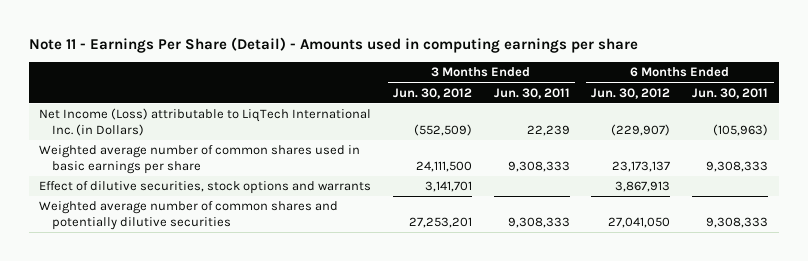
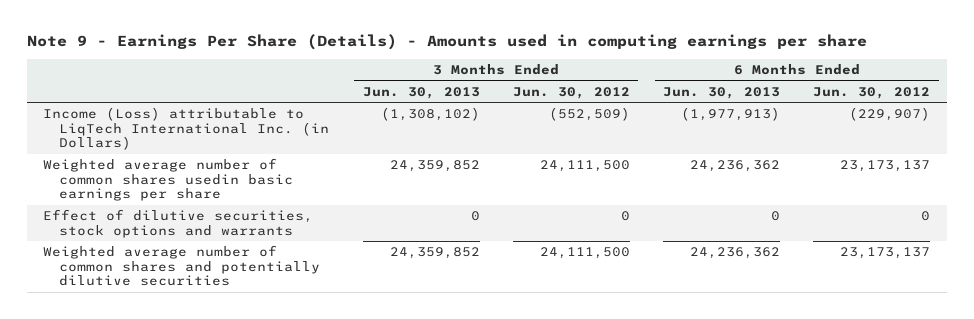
[28,36,638,53] Note 11 - Earnings Per Share (Detail) - Amounts used in computing earnings per share -> [26,34,867,51] Note 9 - Earnings Per Share (Details) - Amounts used in computing earnings per share
[493,87,570,99] Jun. 30, 2011 -> none
[692,87,769,99] Jun. 30, 2011 -> none
none -> [362,86,480,99] Jun. 30, 2013
none -> [663,86,781,99] Jun. 30, 2013
[39,108,372,137] Net Income (Loss) attributable to LiqTech International Inc. (in Dollars) -> [43,107,330,151] Income (Loss) attributable to LiqTech International Inc. (in Dollars)
[39,145,361,175] Weighted average number of common shares used in basic earnings per share -> [43,158,294,202] Weighted average number of common shares usedin basic earnings per share
[425,181,473,193] 3,141,701 -> [620,211,630,222] 0
[615,181,671,193] 3,867,913 -> [921,211,931,222] 0
[409,217,473,229] 27,253,201 -> [539,247,630,260] 24,111,500
[608,217,671,229] 27,041,050 -> [840,247,931,260] 23,173,137

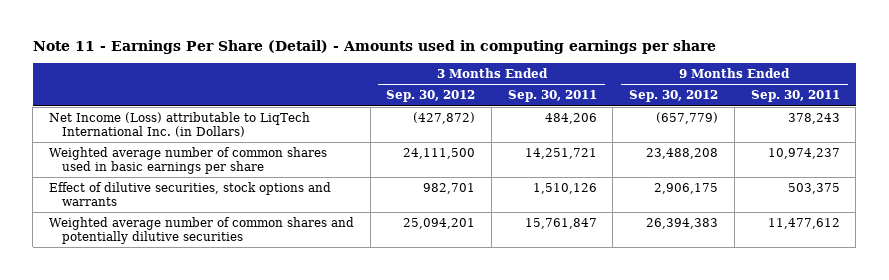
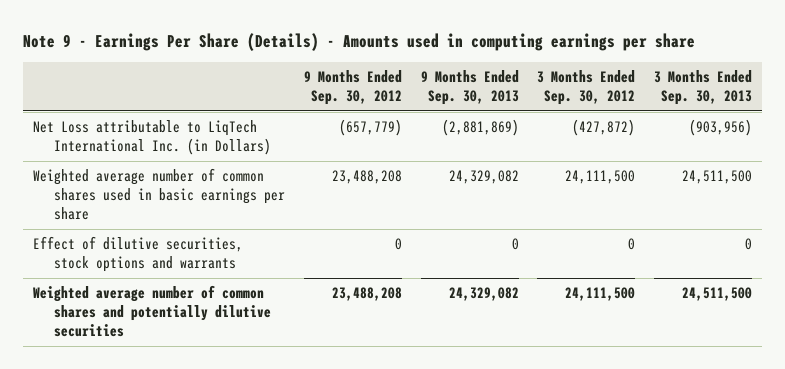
[32,40,716,55] Note 11 - Earnings Per Share (Detail) - Amounts used in computing earnings per share -> [23,32,696,51] Note 9 - Earnings Per Share (Details) - Amounts used in computing earnings per share
[507,90,597,103] Sep. 30, 2011 -> none
[750,90,840,103] Sep. 30, 2011 -> none
none -> [420,69,519,105] 9 Months Ended Sep. 30, 2013
none -> [654,69,753,105] 3 Months Ended Sep. 30, 2013
[49,112,311,137] Net Income (Loss) attributable to LiqTech International Inc. (in Dollars) -> [32,120,272,156] Net Loss attributable to LiqTech International Inc. (in Dollars)
[423,183,476,195] 982,701 -> [628,238,636,251] 0
[654,183,719,195] 2,906,175 -> [394,238,402,251] 0
[403,218,476,230] 25,094,201 -> [565,287,636,302] 24,111,500
[646,218,719,230] 26,394,383 -> [331,287,402,302] 23,488,208

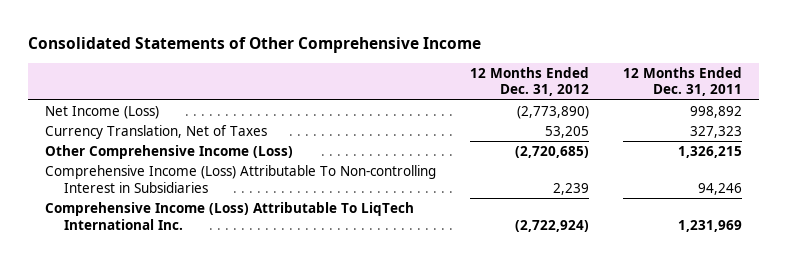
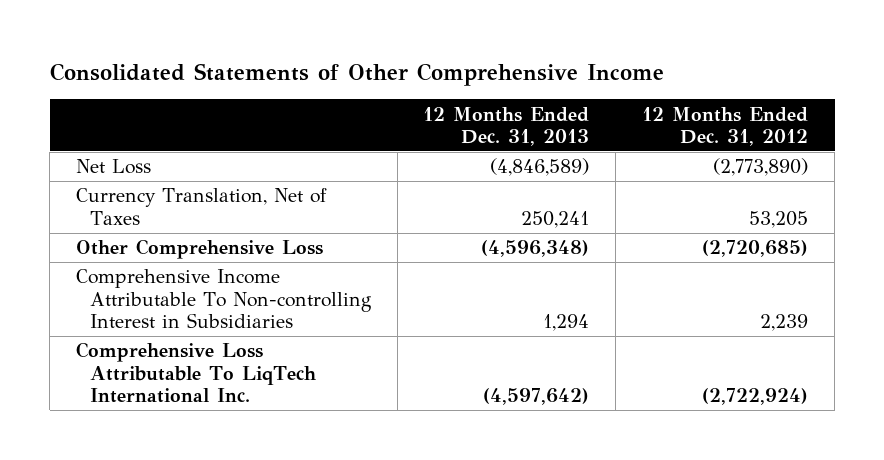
[622,66,742,97] 12 Months Ended Dec. 31, 2011 -> none
none -> [423,106,590,147] 12 Months Ended Dec. 31, 2013
[45,106,160,120] Net Income (Loss) -> [76,159,152,175] Net Loss
[45,145,294,160] Other Comprehensive Income (Loss) -> [76,239,324,260] Other Comprehensive Loss
[45,165,437,193] Comprehensive Income (Loss) Attributable To Non-controlling Interest in Subsidiaries -> [76,269,372,329] Comprehensive Income Attributable To Non-controlling Interest in Subsidiaries
[45,202,415,230] Comprehensive Income (Loss) Attributable To LiqTech International Inc. -> [76,342,316,404] Comprehensive Loss Attributable To LiqTech International Inc.

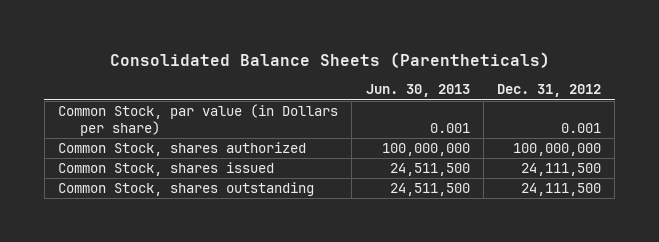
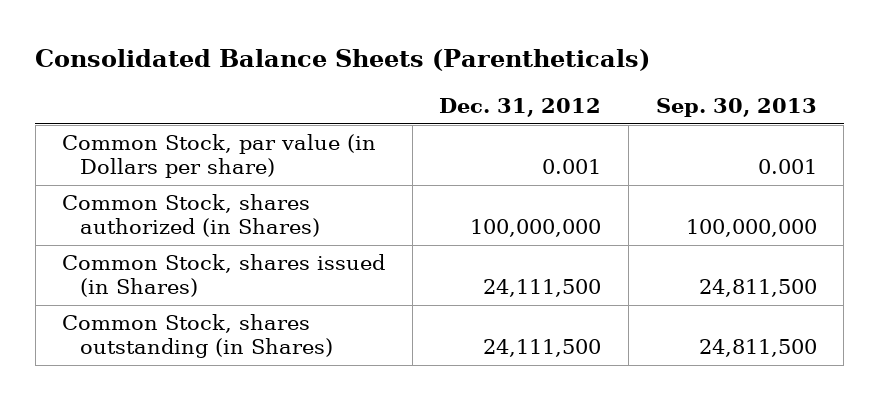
[365,84,470,98] Jun. 30, 2013 -> none
none -> [655,97,817,117] Sep. 30, 2013
[57,142,306,157] Common Stock, shares authorized -> [62,194,320,238] Common Stock, shares authorized (in Shares)
[57,162,274,177] Common Stock, shares issued -> [62,254,386,298] Common Stock, shares issued (in Shares)
[57,182,314,197] Common Stock, shares outstanding -> [62,314,333,359] Common Stock, shares outstanding (in Shares)

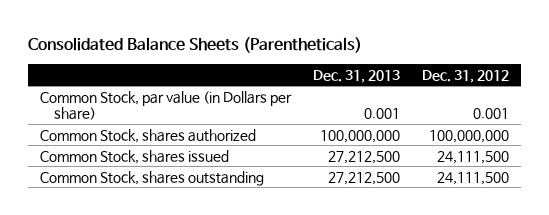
[655,97,817,117] Sep. 30, 2013 -> none
none -> [312,69,400,83] Dec. 31, 2013
[62,194,320,238] Common Stock, shares authorized (in Shares) -> [39,128,256,143] Common Stock, shares authorized
[62,254,386,298] Common Stock, shares issued (in Shares) -> [39,149,229,164] Common Stock, shares issued
[62,314,333,359] Common Stock, shares outstanding (in Shares) -> [39,170,264,186] Common Stock, shares outstanding

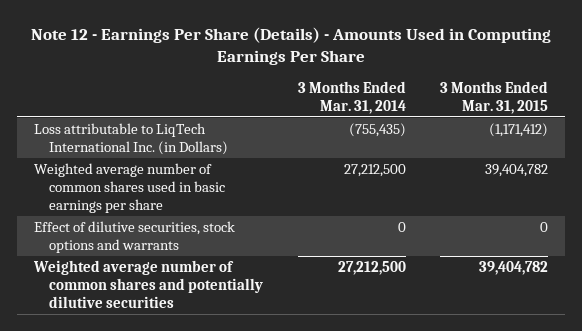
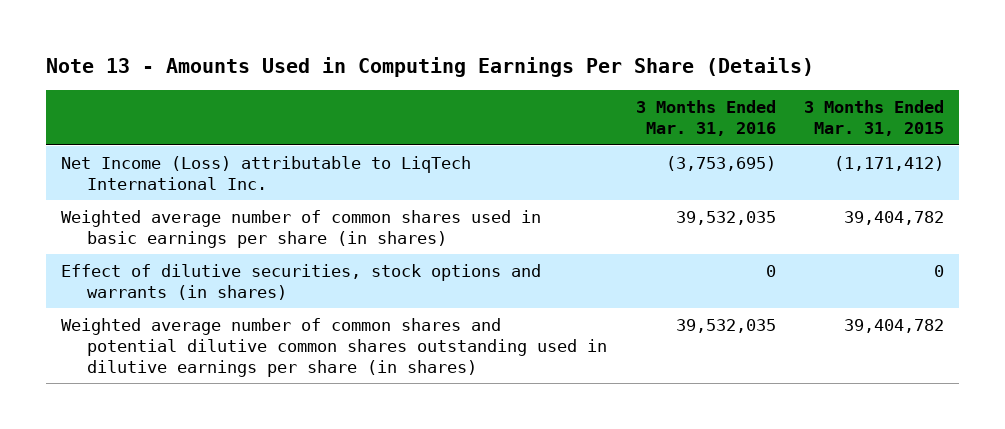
[30,26,551,66] Note 12 - Earnings Per Share (Details) - Amounts Used in Computing Earnings Per Share -> [46,57,815,78] Note 13 - Amounts Used in Computing Earnings Per Share (Details)
[297,80,406,114] 3 Months Ended Mar. 31, 2014 -> none
none -> [635,100,776,137] 3 Months Ended Mar. 31, 2016
[34,122,229,156] Loss attributable to LiqTech International Inc. (in Dollars) -> [60,156,471,190] Net Income (Loss) attributable to LiqTech International Inc.
[34,162,226,214] Weighted average number of common shares used in basic earnings per share -> [60,210,541,248] Weighted average number of common shares used in basic earnings per share (in shares)
[34,220,236,254] Effect of dilutive securities, stock options and warrants -> [60,264,541,300] Effect of dilutive securities, stock options and warrants (in shares)
[33,259,264,309] Weighted average number of common shares and potentially dilutive securities -> [60,318,608,377] Weighted average number of common shares and potential dilutive common shares outstanding used in dilutive earnings per share (in shares)

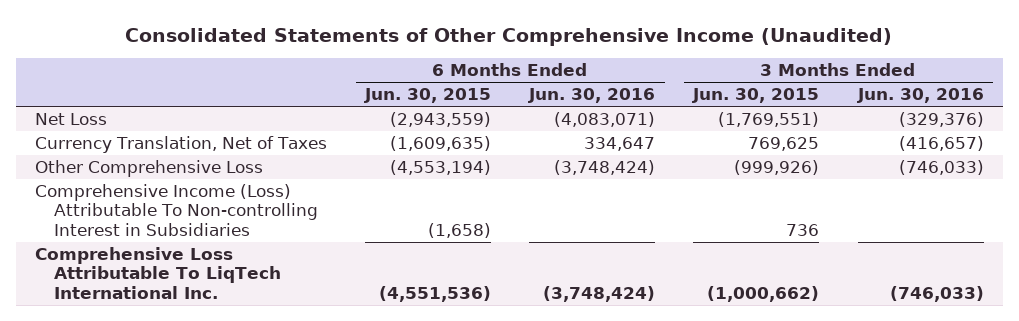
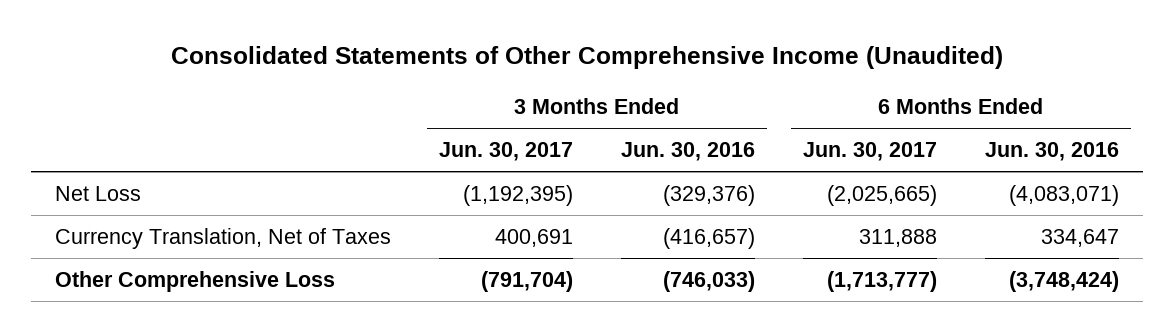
[364,88,492,104] Jun. 30, 2015 -> none
[692,88,820,104] Jun. 30, 2015 -> none
none -> [439,142,574,162] Jun. 30, 2017
none -> [802,142,937,162] Jun. 30, 2017
[35,184,318,236] Comprehensive Income (Loss) Attributable To Non-controlling Interest in Subsidiaries -> none
[35,247,281,299] Comprehensive Loss Attributable To LiqTech International Inc. -> none

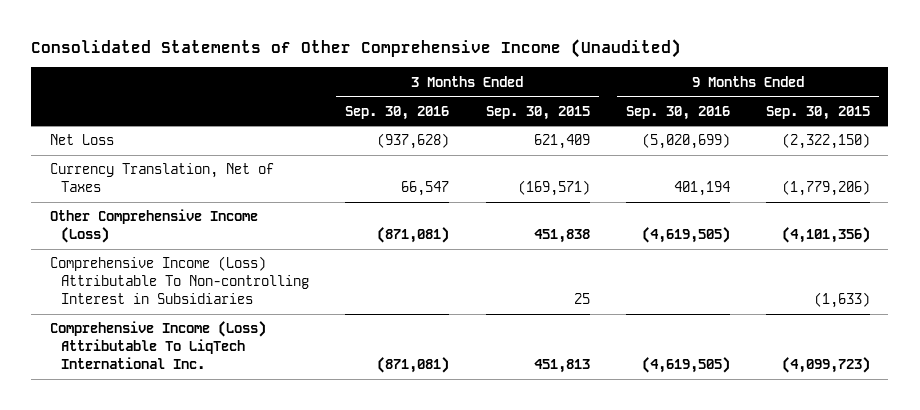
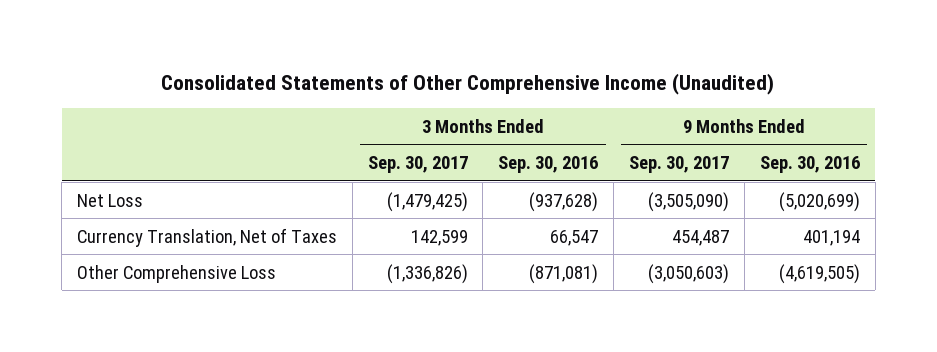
[485,105,590,120] Sep. 30, 2015 -> none
[766,105,871,120] Sep. 30, 2015 -> none
none -> [367,156,468,174] Sep. 30, 2017
none -> [629,156,730,174] Sep. 30, 2017
[49,256,309,305] Comprehensive Income (Loss) Attributable To Non-controlling Interest in Subsidiaries -> none
[49,321,266,370] Comprehensive Income (Loss) Attributable To LiqTech International Inc. -> none
[49,209,258,244] Other Comprehensive Income (Loss) -> [76,264,276,283] Other Comprehensive Loss

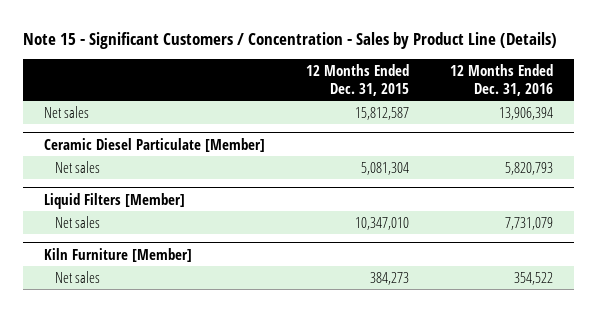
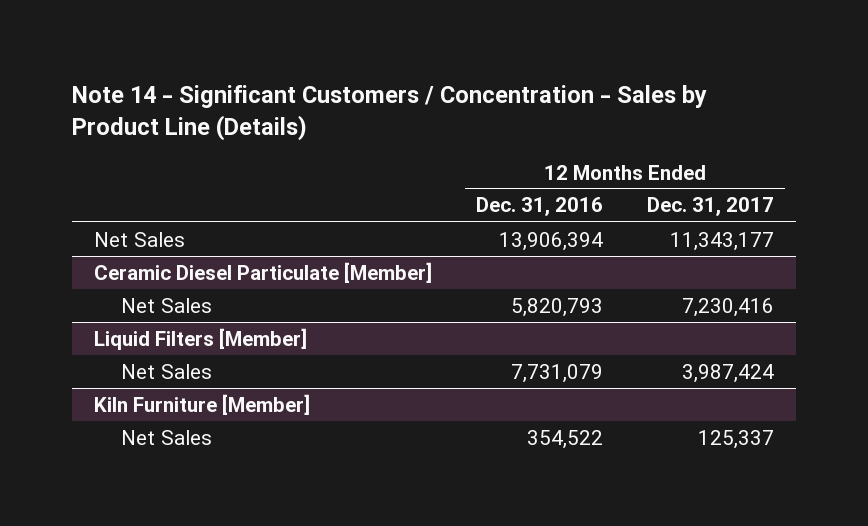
[22,32,557,50] Note 15 - Significant Customers / Concentration - Sales by Product Line (Details) -> [71,85,707,142] Note 14 - Significant Customers / Concentration - Sales by Product Line (Details)
[306,64,410,96] 12 Months Ended Dec. 31, 2015 -> none
none -> [647,197,775,217] Dec. 31, 2017
[43,105,89,118] Net sales -> [93,231,185,247] Net Sales
[55,160,101,173] Net sales -> [120,297,212,313] Net Sales
[55,215,101,228] Net sales -> [120,363,212,379] Net Sales
[55,270,101,283] Net sales -> [120,429,212,445] Net Sales

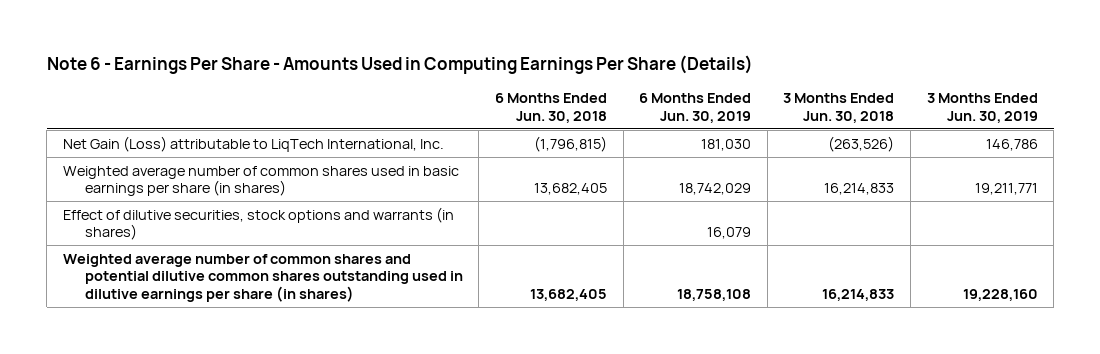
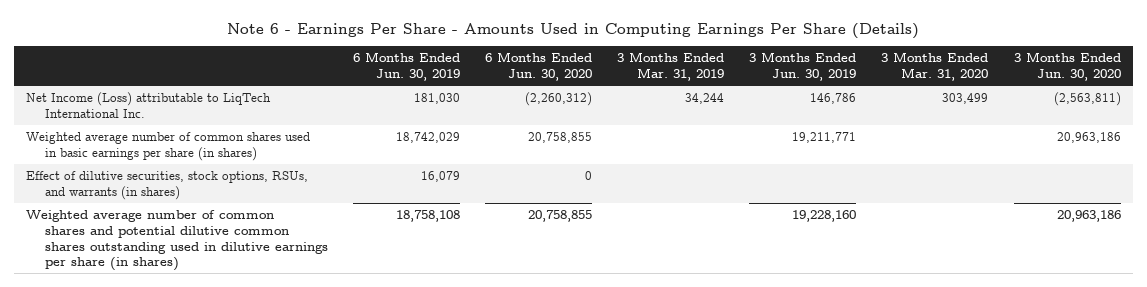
[495,93,608,123] 6 Months Ended Jun. 30, 2018 -> none
[783,93,895,123] 3 Months Ended Jun. 30, 2018 -> none
none -> [484,52,592,82] 6 Months Ended Jun. 30, 2020
none -> [617,52,725,82] 3 Months Ended Mar. 31, 2019
none -> [881,52,989,82] 3 Months Ended Mar. 31, 2020
none -> [1013,52,1121,82] 3 Months Ended Jun. 30, 2020
[62,135,444,152] Net Gain (Loss) attributable to LiqTech International, Inc. -> [26,91,272,118] Net Income (Loss) attributable to LiqTech International Inc.
[62,206,454,241] Effect of dilutive securities, stock options and warrants (in shares) -> [26,170,309,200] Effect of dilutive securities, stock options, RSUs, and warrants (in shares)

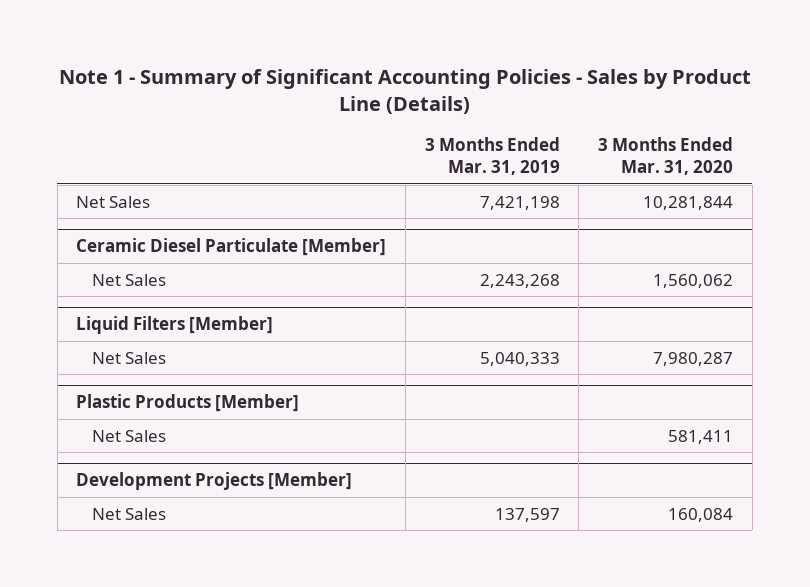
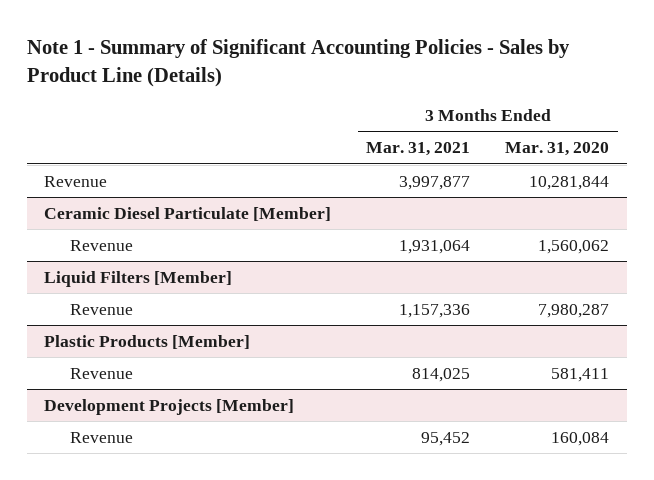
[424,136,560,176] 3 Months Ended Mar. 31, 2019 -> none
none -> [366,142,471,157] Mar. 31, 2021
[76,195,151,208] Net Sales -> [44,175,108,187] Revenue
[92,273,167,286] Net Sales -> [70,239,134,251] Revenue
[92,351,167,364] Net Sales -> [70,303,134,315] Revenue
[92,429,167,442] Net Sales -> [70,367,134,379] Revenue
[92,507,167,520] Net Sales -> [70,431,134,443] Revenue

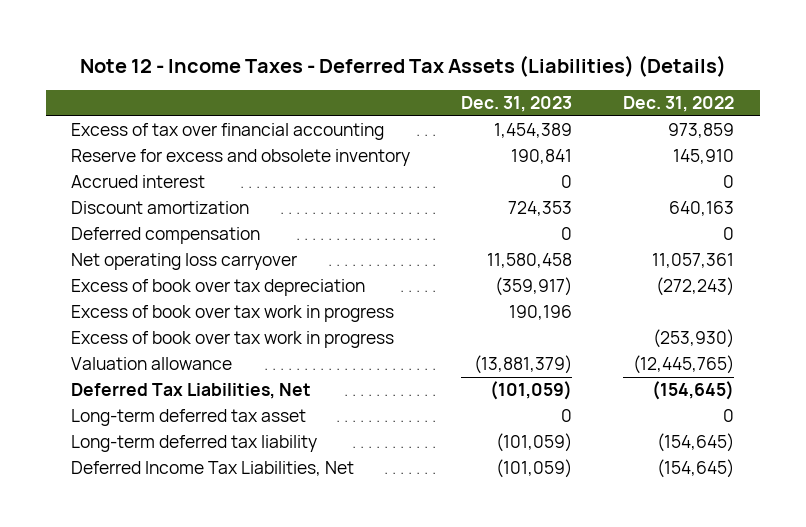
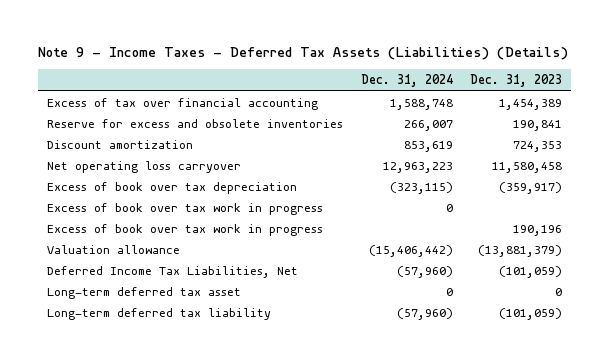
[79,54,726,77] Note 12 - Income Taxes - Deferred Tax Assets (Liabilities) (Details) -> [38,47,569,61] Note 9 - Income Taxes - Deferred Tax Assets (Liabilities) (Details)
[623,96,735,113] Dec. 31, 2022 -> none
none -> [360,74,453,88] Dec. 31, 2024
[71,175,206,189] Accrued interest -> none
[71,149,411,167] Reserve for excess and obsolete inventory -> [46,118,343,128] Reserve for excess and obsolete inventories
[71,227,261,245] Deferred compensation -> none
[71,305,395,323] Excess of book over tax work in progress -> [46,223,323,236] Excess of book over tax work in progress
[71,383,312,400] Deferred Tax Liabilities, Net -> none
[71,461,355,477] Deferred Income Tax Liabilities, Net -> [46,265,298,278] Deferred Income Tax Liabilities, Net

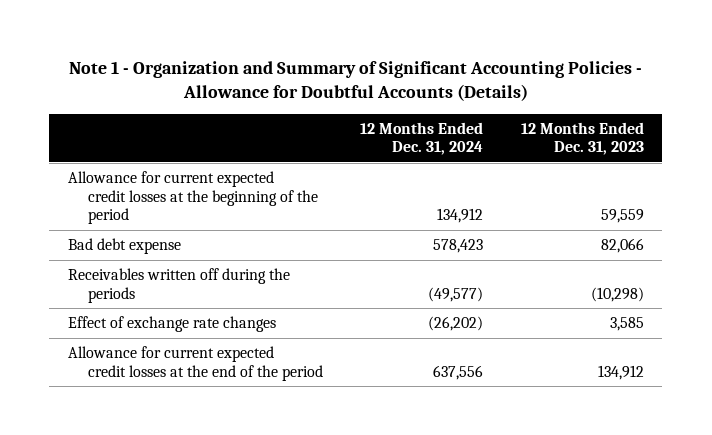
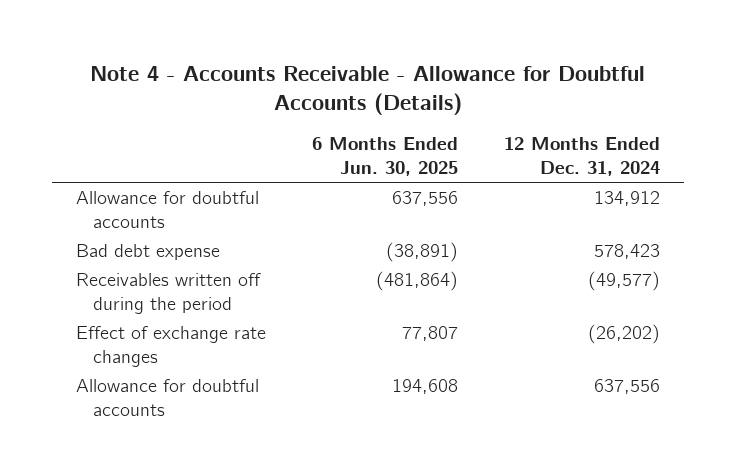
[68,60,642,101] Note 1 - Organization and Summary of Significant Accounting Policies - Allowance for Doubtful Accounts (Details) -> [90,66,646,116] Note 4 - Accounts Receivable - Allowance for Doubtful Accounts (Details)
[520,121,644,156] 12 Months Ended Dec. 31, 2023 -> none
none -> [312,136,459,176] 6 Months Ended Jun. 30, 2025
[68,171,319,224] Allowance for current expected credit losses at the beginning of the period -> [75,190,259,229] Allowance for doubtful accounts
[68,268,291,303] Receivables written off during the periods -> [75,272,261,315] Receivables written off during the period
[68,346,324,381] Allowance for current expected credit losses at the end of the period -> [75,378,259,417] Allowance for doubtful accounts

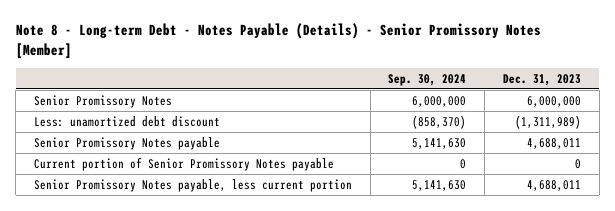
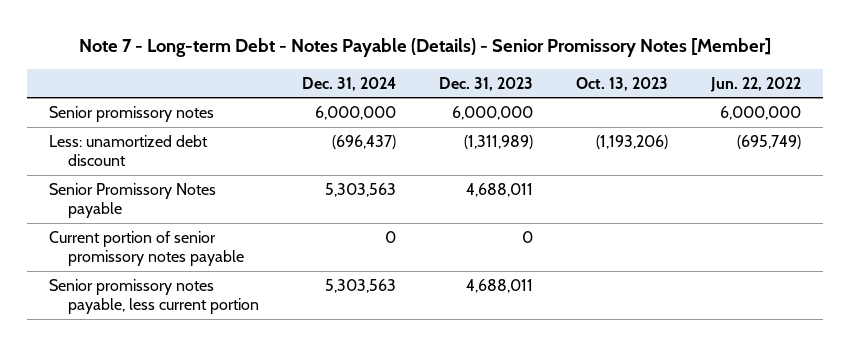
[15,23,541,60] Note 8 - Long-term Debt - Notes Payable (Details) - Senior Promissory Notes [Member] -> [79,38,772,58] Note 7 - Long-term Debt - Notes Payable (Details) - Senior Promissory Notes [Member]
[388,73,467,86] Sep. 30, 2024 -> none
none -> [301,76,396,91] Dec. 31, 2024
none -> [576,76,669,91] Oct. 13, 2023
none -> [710,76,802,92] Jun. 22, 2022
[33,94,172,108] Senior Promissory Notes -> [48,105,214,122] Senior promissory notes
[33,156,334,171] Current portion of Senior Promissory Notes payable -> [48,230,244,267] Current portion of senior promissory notes payable
[33,178,352,192] Senior Promissory Notes payable, less current portion -> [48,278,259,315] Senior promissory notes payable, less current portion

